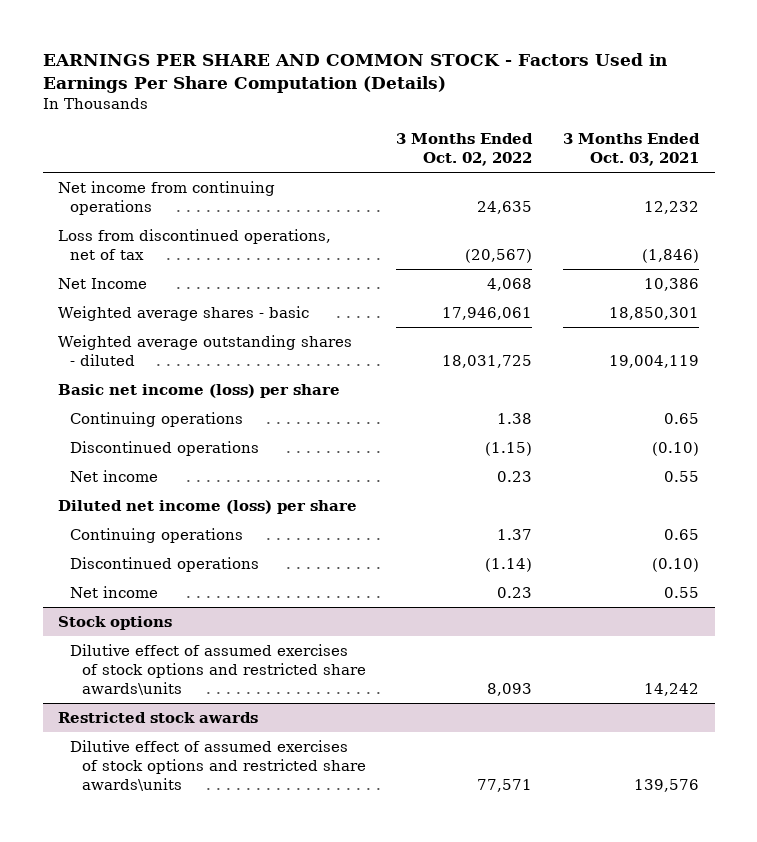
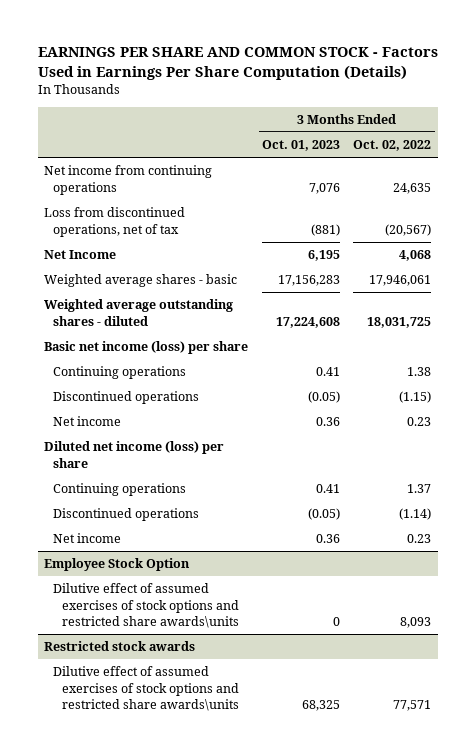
[563,132,701,166] 3 Months Ended Oct. 03, 2021 -> none
none -> [261,140,340,152] Oct. 01, 2023
[58,616,173,631] Stock options -> [44,558,191,572] Employee Stock Option

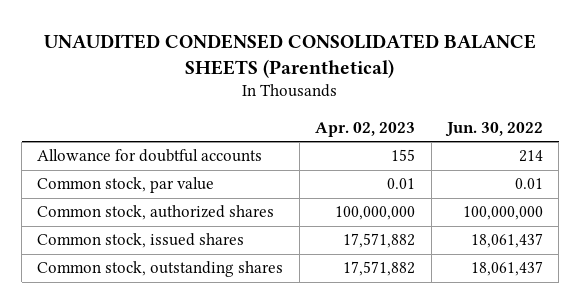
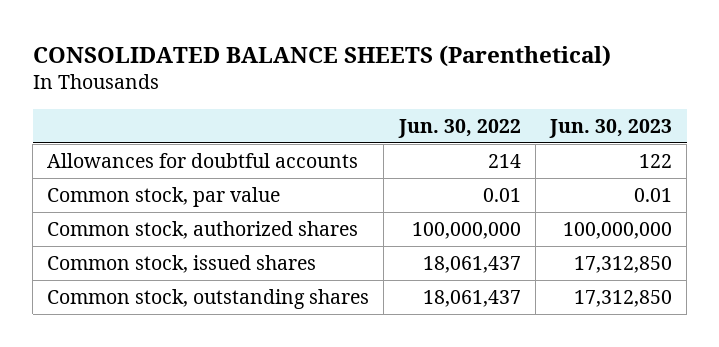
[44,33,537,78] UNAUDITED CONDENSED CONSOLIDATED BALANCE SHEETS (Parenthetical) -> [32,44,611,67] CONSOLIDATED BALANCE SHEETS (Parenthetical)
[315,121,416,137] Apr. 02, 2023 -> none
none -> [548,118,672,138] Jun. 30, 2023
[37,149,263,163] Allowance for doubtful accounts -> [47,152,359,168] Allowances for doubtful accounts

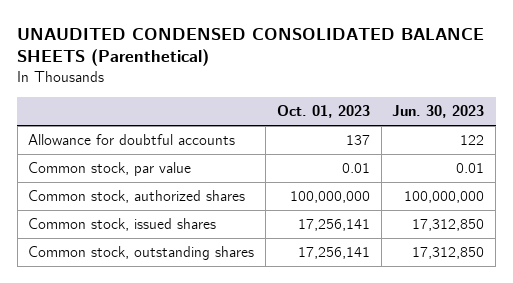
[32,44,611,67] CONSOLIDATED BALANCE SHEETS (Parenthetical) -> [17,27,485,67] UNAUDITED CONDENSED CONSOLIDATED BALANCE SHEETS (Parenthetical)
[397,118,521,138] Jun. 30, 2022 -> none
none -> [276,104,370,118] Oct. 01, 2023
[47,152,359,168] Allowances for doubtful accounts -> [28,134,236,146] Allowance for doubtful accounts

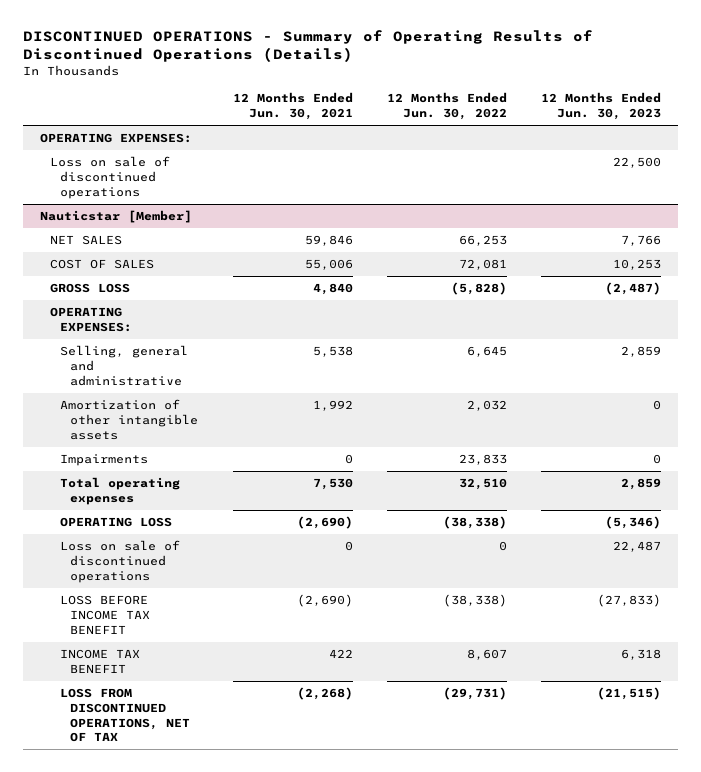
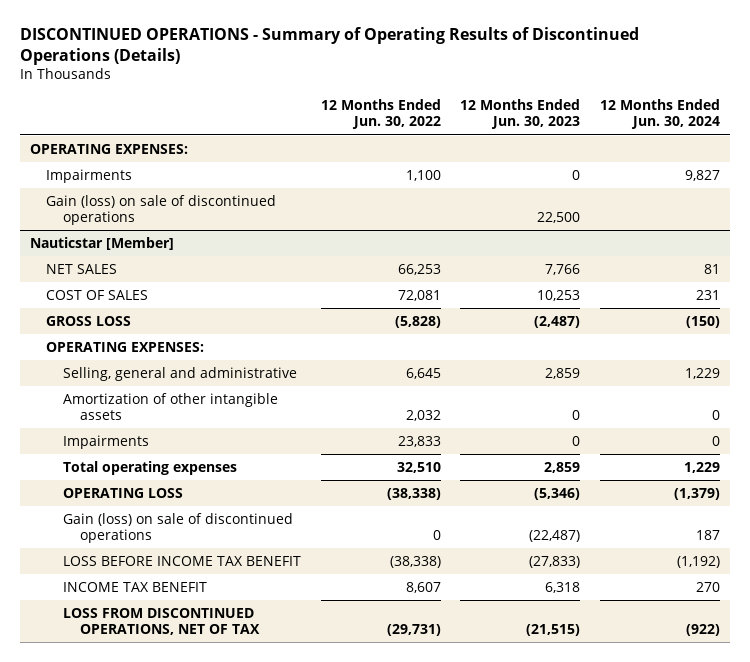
[232,92,353,121] 12 Months Ended Jun. 30, 2021 -> none
none -> [599,99,720,130] 12 Months Ended Jun. 30, 2024
none -> [46,168,133,183] Impairments
[50,156,171,199] Loss on sale of discontinued operations -> [46,194,277,226] Gain (loss) on sale of discontinued operations
[60,540,181,583] Loss on sale of discontinued operations -> [63,512,294,544] Gain (loss) on sale of discontinued operations
[613,541,662,553] 22,487 -> [529,530,581,543] (22,487)

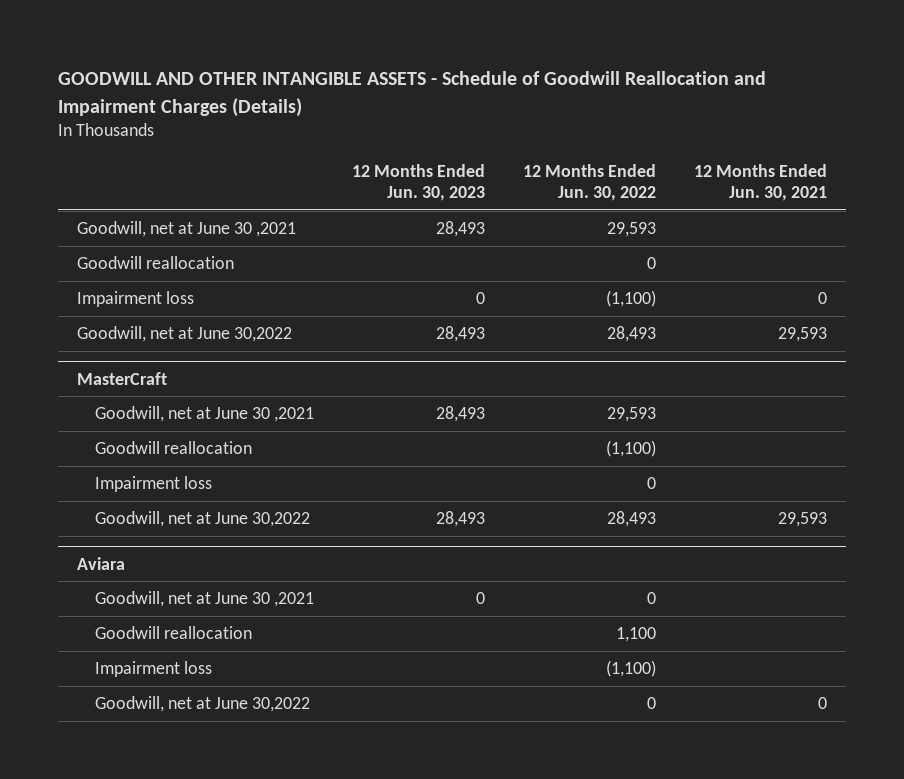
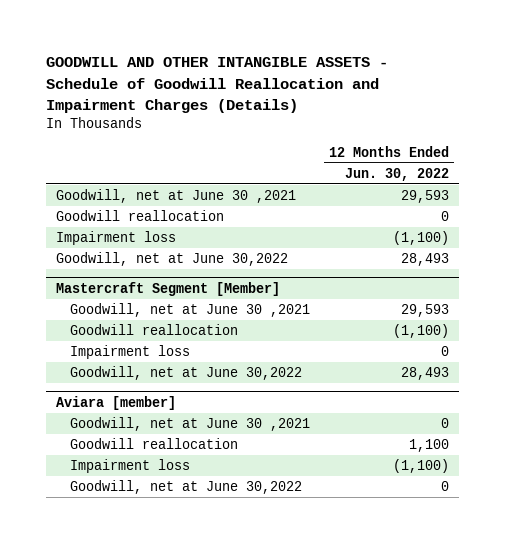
[351,163,485,201] 12 Months Ended Jun. 30, 2023 -> none
[693,163,827,201] 12 Months Ended Jun. 30, 2021 -> none
[77,371,168,385] MasterCraft -> [55,281,280,296] Mastercraft Segment [Member]
[77,556,126,570] Aviara -> [55,395,176,410] Aviara [member]

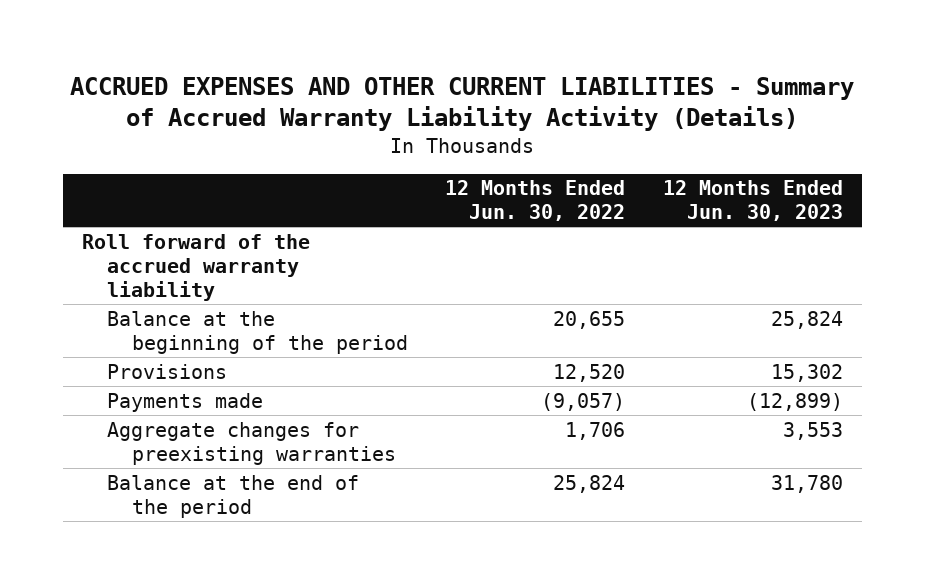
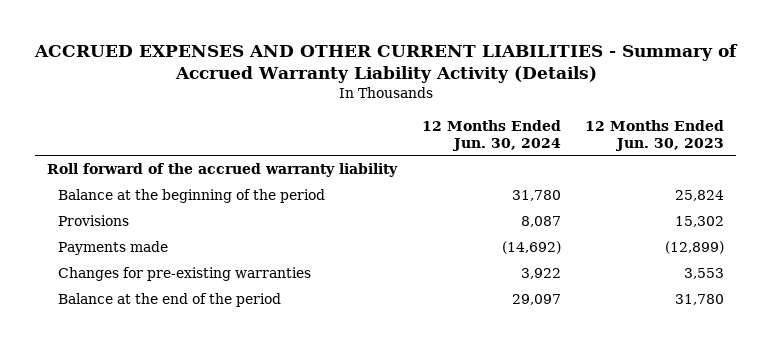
[445,180,626,222] 12 Months Ended Jun. 30, 2022 -> none
none -> [421,119,561,151] 12 Months Ended Jun. 30, 2024
[106,421,396,465] Aggregate changes for preexisting warranties -> [58,267,312,282] Changes for pre-existing warranties

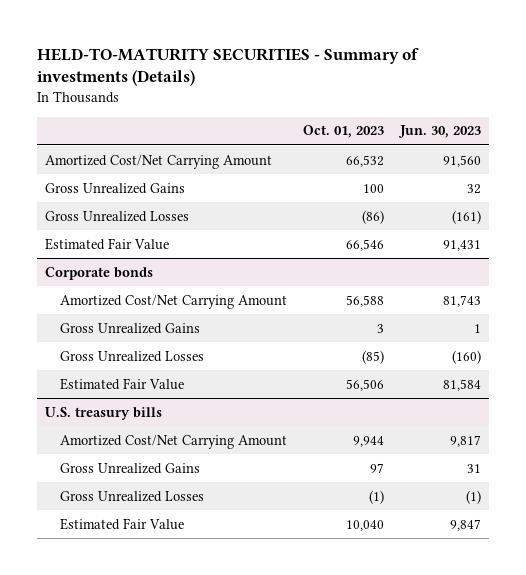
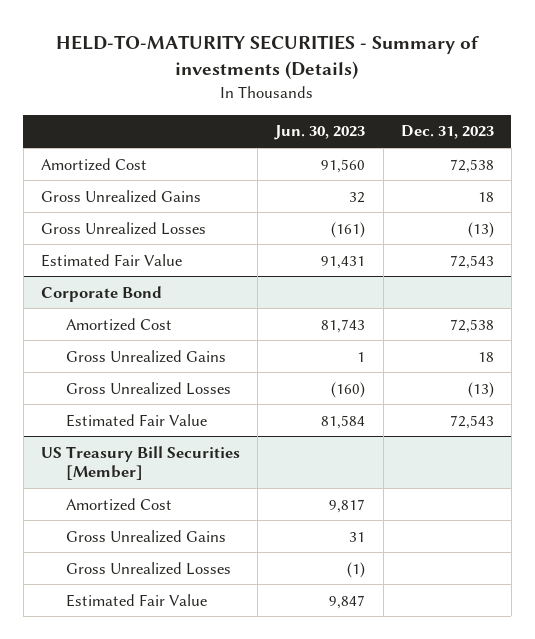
[303,125,385,139] Oct. 01, 2023 -> none
none -> [400,125,494,140] Dec. 31, 2023
[45,154,273,169] Amortized Cost/Net Carrying Amount -> [41,157,148,171] Amortized Cost
[45,266,154,280] Corporate bonds -> [41,285,163,302] Corporate Bond
[60,294,288,309] Amortized Cost/Net Carrying Amount -> [66,317,173,331] Amortized Cost
[45,406,163,420] U.S. treasury bills -> [41,445,241,481] US Treasury Bill Securities [Member]
[60,434,288,449] Amortized Cost/Net Carrying Amount -> [66,497,173,511] Amortized Cost

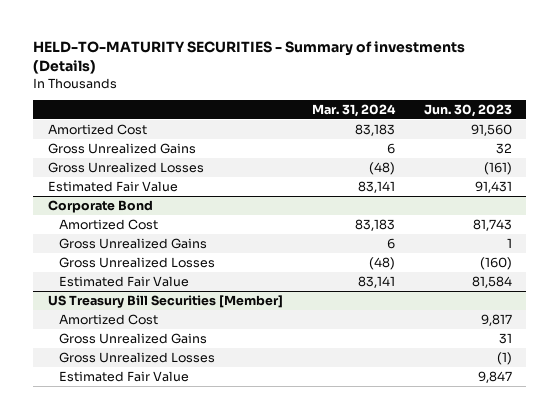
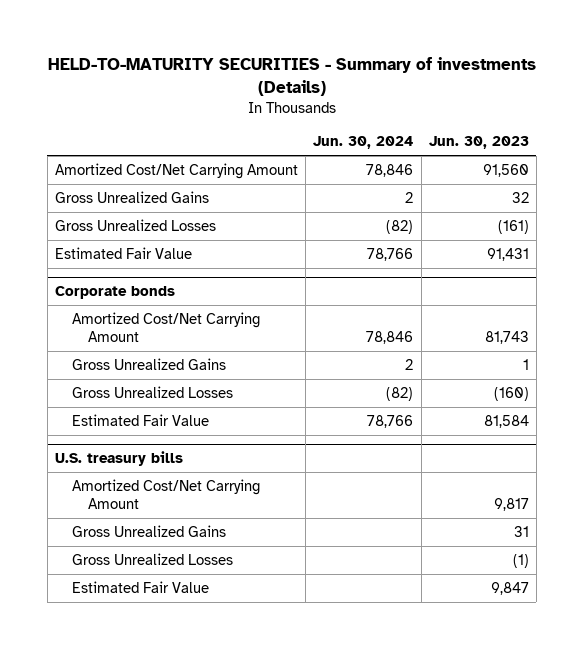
[311,103,396,117] Mar. 31, 2024 -> none
none -> [313,136,414,150] Jun. 30, 2024
[47,123,147,135] Amortized Cost -> [55,162,299,179] Amortized Cost/Net Carrying Amount
[47,199,153,213] Corporate Bond -> [55,285,176,299] Corporate bonds
[58,218,158,230] Amortized Cost -> [71,311,260,342] Amortized Cost/Net Carrying Amount
[47,294,283,308] US Treasury Bill Securities [Member] -> [55,450,184,466] U.S. treasury bills
[58,313,158,325] Amortized Cost -> [71,478,260,509] Amortized Cost/Net Carrying Amount

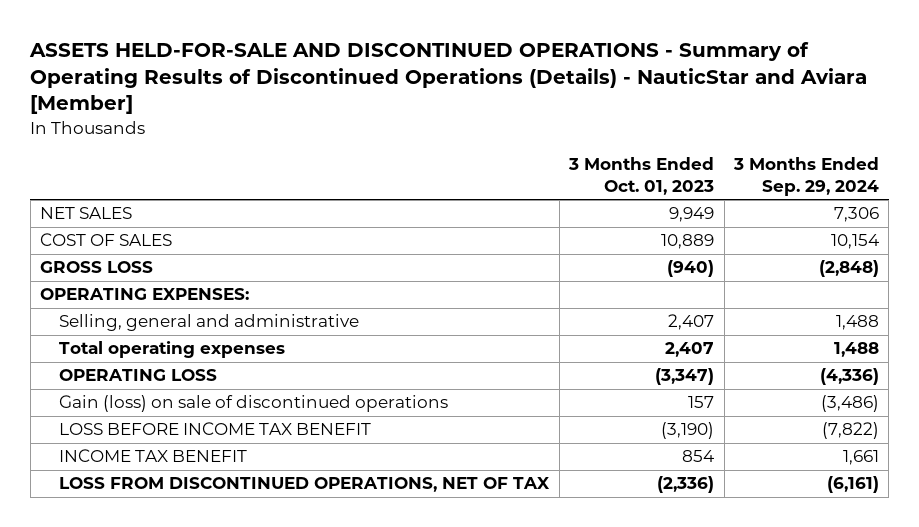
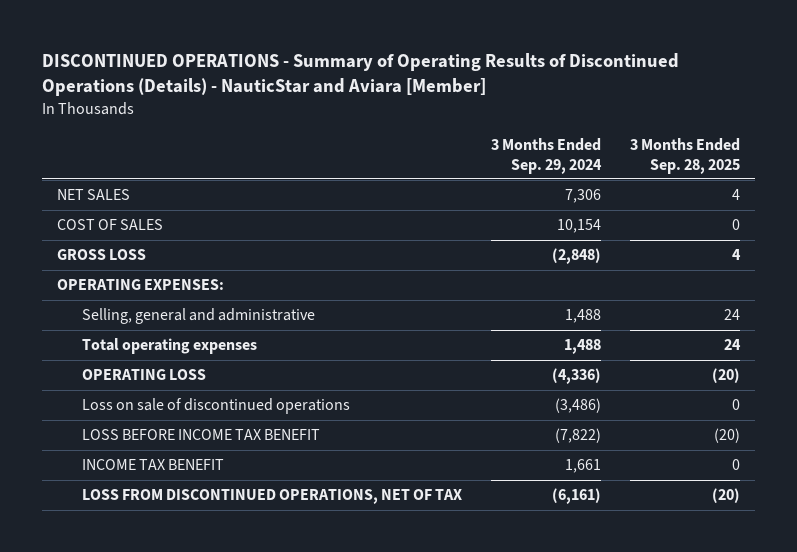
[29,42,868,115] ASSETS HELD-FOR-SALE AND DISCONTINUED OPERATIONS - Summary of Operating Results of Discontinued Operations (Details) - NauticStar and Aviara [Member] -> [42,53,680,97] DISCONTINUED OPERATIONS - Summary of Operating Results of Discontinued Operations (Details) - NauticStar and Aviara [Member]
[568,157,715,196] 3 Months Ended Oct. 01, 2023 -> none
none -> [629,138,740,174] 3 Months Ended Sep. 28, 2025
[59,395,449,413] Gain (loss) on sale of discontinued operations -> [81,398,350,415] Loss on sale of discontinued operations

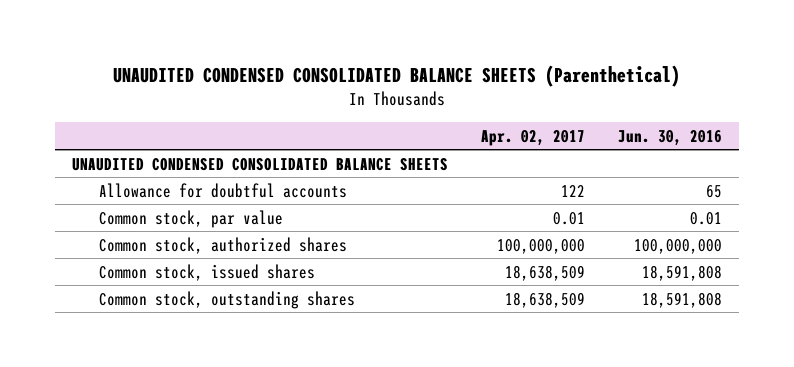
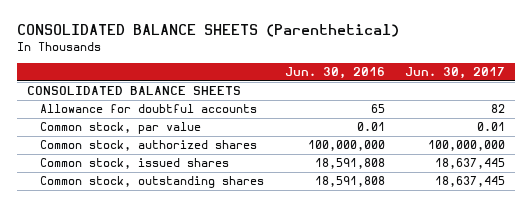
[113,64,681,87] UNAUDITED CONDENSED CONSOLIDATED BALANCE SHEETS (Parenthetical) -> [17,24,400,38] CONSOLIDATED BALANCE SHEETS (Parenthetical)
[481,129,586,146] Apr. 02, 2017 -> none
none -> [404,67,505,80] Jun. 30, 2017
[71,157,448,171] UNAUDITED CONDENSED CONSOLIDATED BALANCE SHEETS -> [27,86,242,96] CONSOLIDATED BALANCE SHEETS

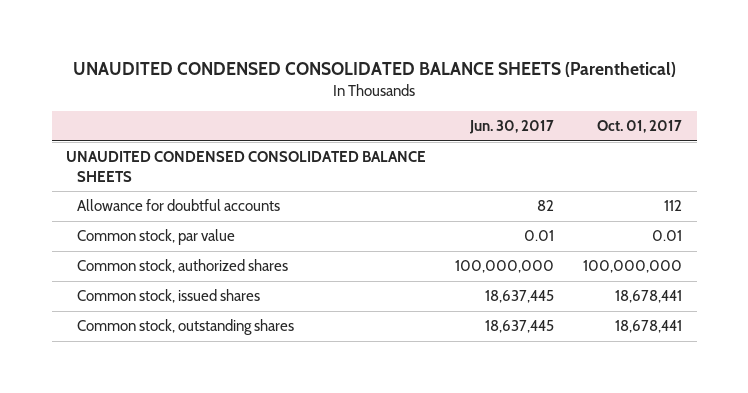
[17,24,400,38] CONSOLIDATED BALANCE SHEETS (Parenthetical) -> [73,62,677,78] UNAUDITED CONDENSED CONSOLIDATED BALANCE SHEETS (Parenthetical)
[284,67,385,80] Jun. 30, 2016 -> none
none -> [597,120,683,134] Oct. 01, 2017
[27,86,242,96] CONSOLIDATED BALANCE SHEETS -> [66,151,427,182] UNAUDITED CONDENSED CONSOLIDATED BALANCE SHEETS

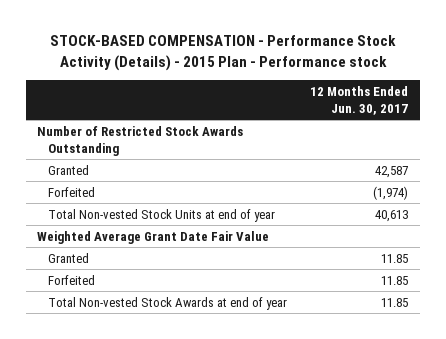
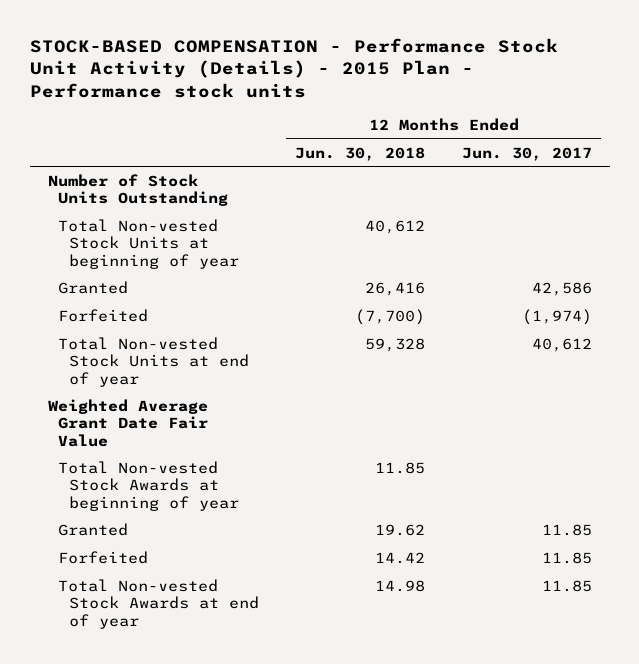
[49,35,396,71] STOCK-BASED COMPENSATION - Performance Stock Activity (Details) - 2015 Plan - Performance stock -> [29,37,558,98] STOCK-BASED COMPENSATION - Performance Stock Unit Activity (Details) - 2015 Plan - Performance stock units
none -> [295,146,426,161] Jun. 30, 2018
[37,125,244,156] Number of Restricted Stock Awards Outstanding -> [47,173,229,207] Number of Stock Units Outstanding
none -> [58,218,240,269] Total Non-vested Stock Units at beginning of year
[375,165,409,178] 42,587 -> [531,281,592,296] 42,586
[375,209,409,222] 40,613 -> [531,337,592,352] 40,612
none -> [58,460,240,511] Total Non-vested Stock Awards at beginning of year

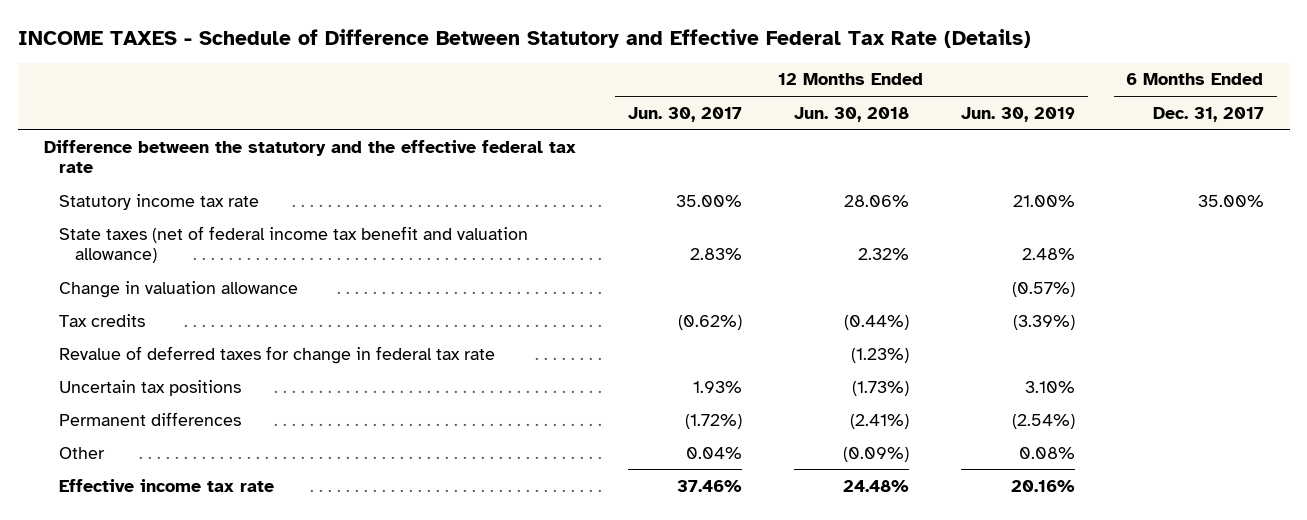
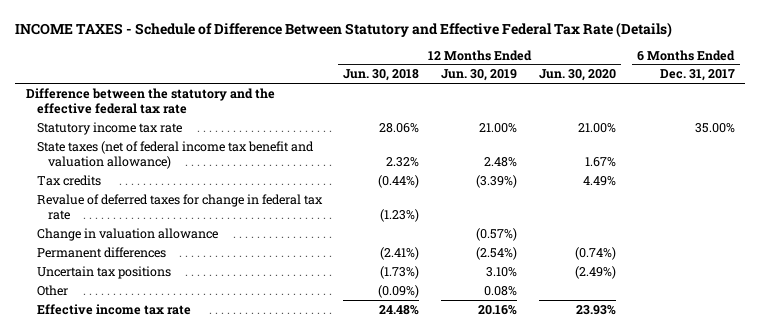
[627,106,742,122] Jun. 30, 2017 -> none
none -> [538,69,616,82] Jun. 30, 2020
[59,280,299,298] Change in valuation allowance -> [36,227,218,241] Change in valuation allowance
[59,379,242,396] Uncertain tax positions -> [36,265,171,279] Uncertain tax positions

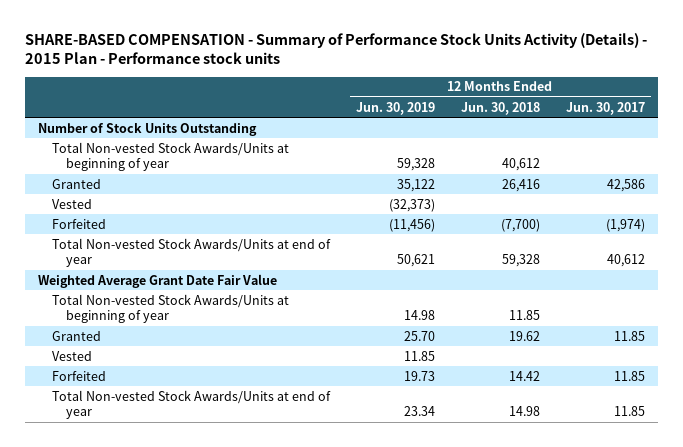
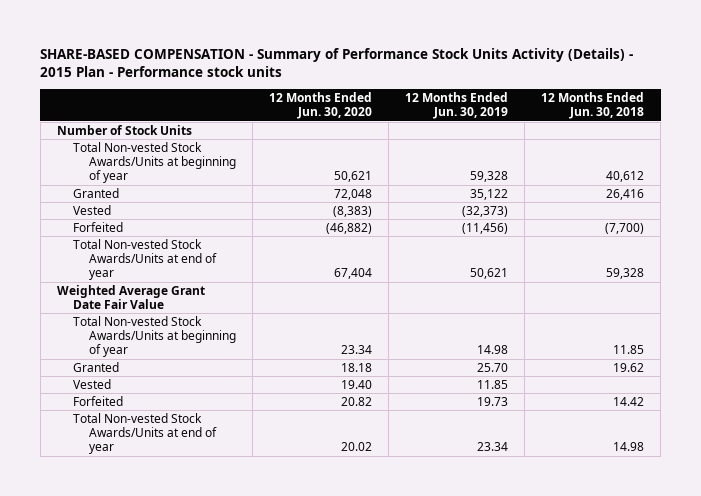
[565,101,645,115] Jun. 30, 2017 -> none
none -> [269,92,373,120] 12 Months Ended Jun. 30, 2020
[37,122,257,136] Number of Stock Units Outstanding -> [56,124,192,135] Number of Stock Units

